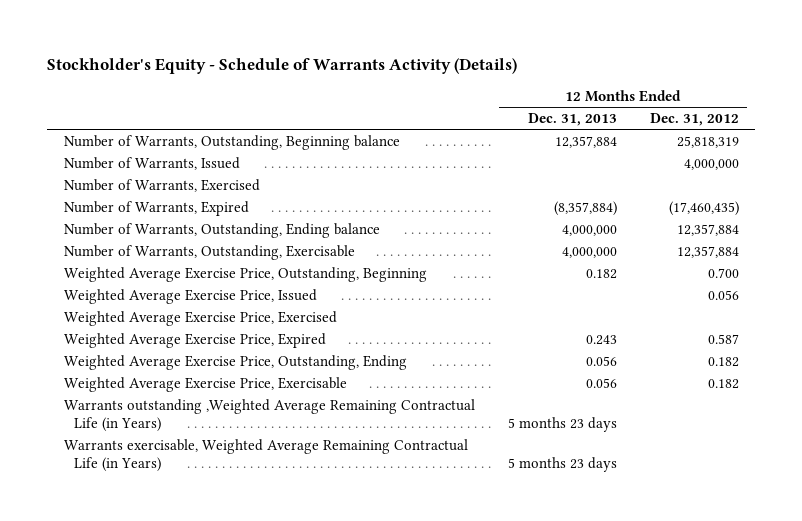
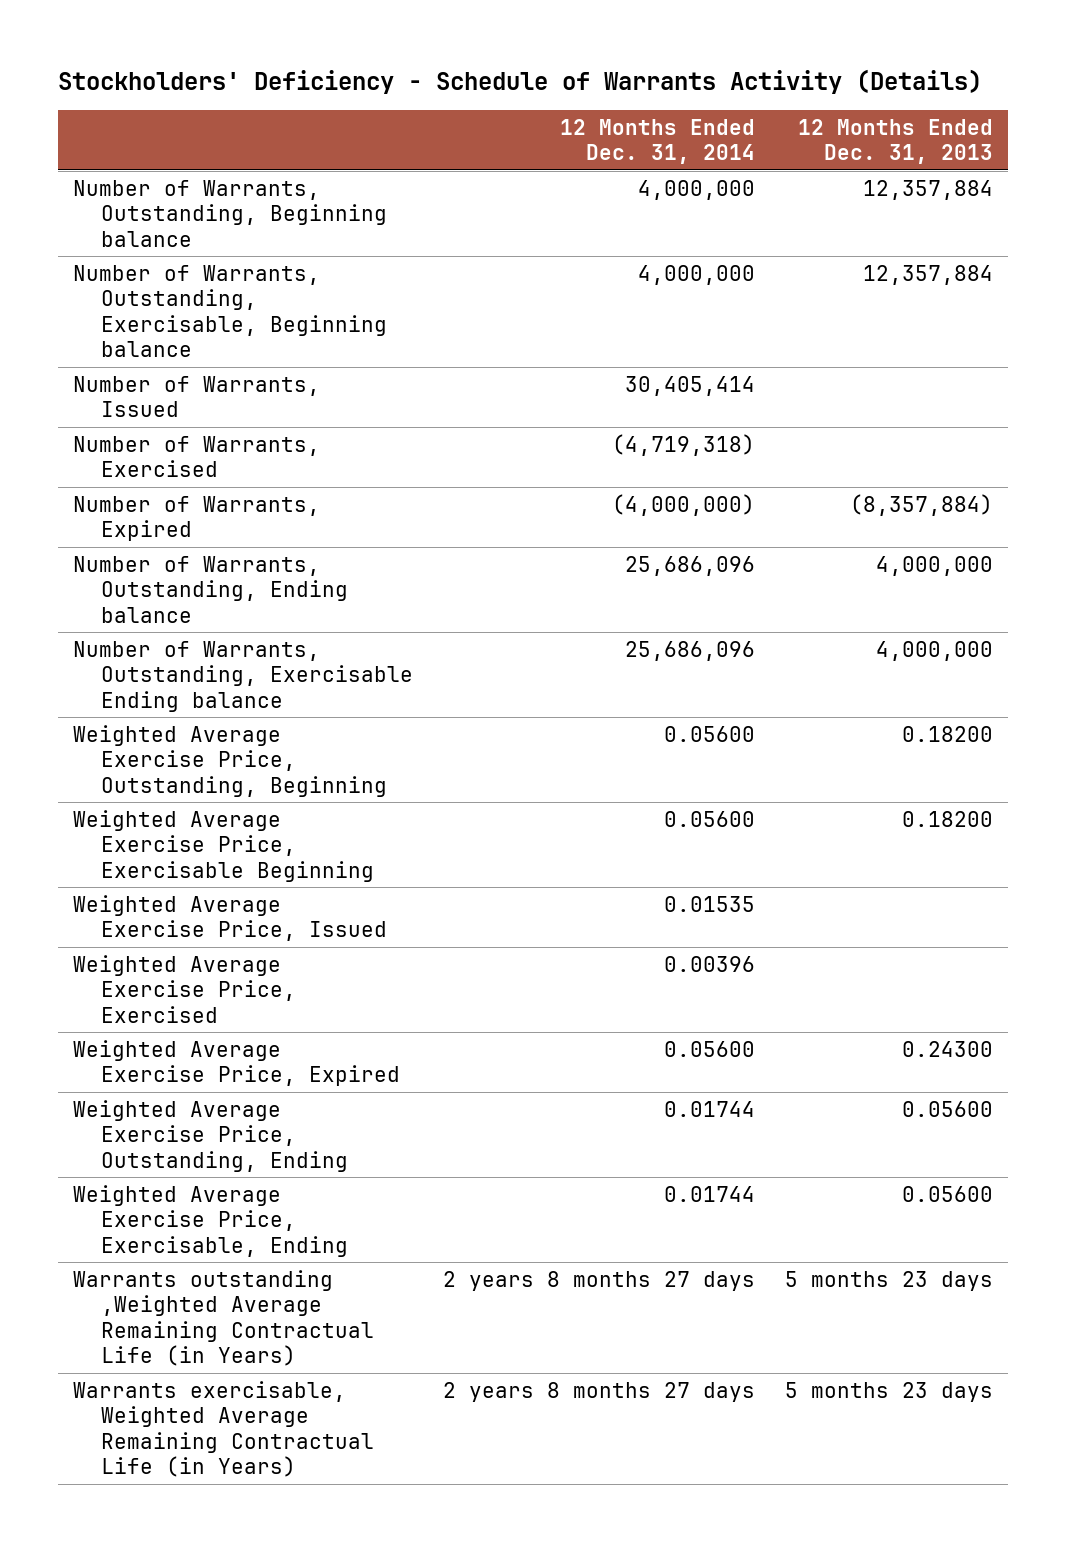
[46,58,517,75] Stockholder's Equity - Schedule of Warrants Activity (Details) -> [57,68,982,94] Stockholders' Deficiency - Schedule of Warrants Activity (Details)
[649,112,739,126] Dec. 31, 2012 -> none
none -> [560,118,756,165] 12 Months Ended Dec. 31, 2014
none -> [72,264,388,358] Number of Warrants, Outstanding, Exercisable, Beginning balance
[63,244,355,260] Number of Warrants, Outstanding, Exercisable -> [72,640,414,712] Number of Warrants, Outstanding, Exercisable Ending balance
[585,268,617,279] 0.182 -> [902,725,994,742] 0.18200
none -> [72,809,375,882] Weighted Average Exercise Price, Exercisable Beginning
[585,334,617,345] 0.243 -> [902,1040,994,1057] 0.24300
[585,355,617,366] 0.056 -> [902,1100,994,1117] 0.05600
[63,376,347,392] Weighted Average Exercise Price, Exercisable -> [72,1184,349,1257] Weighted Average Exercise Price, Exercisable, Ending
[585,377,617,388] 0.056 -> [902,1185,994,1202] 0.05600

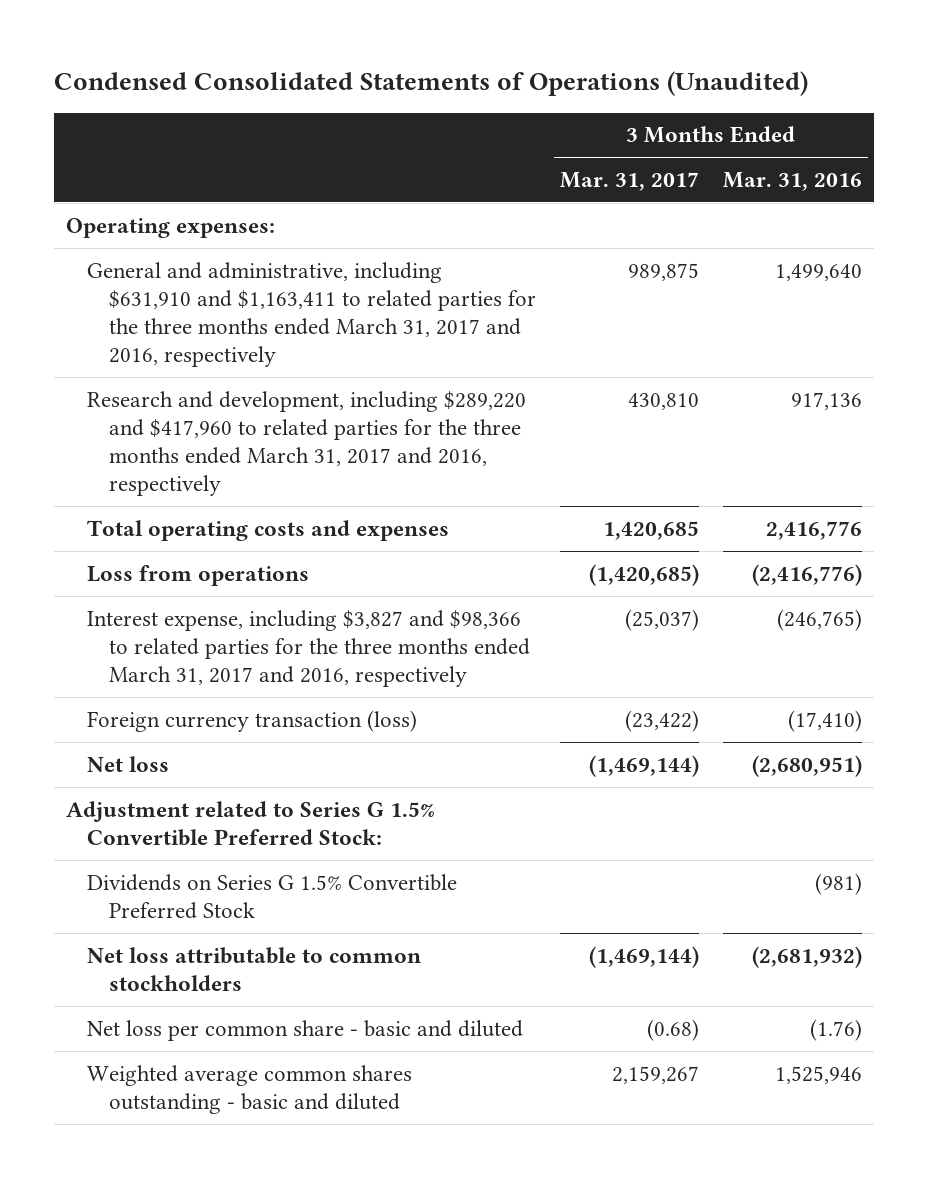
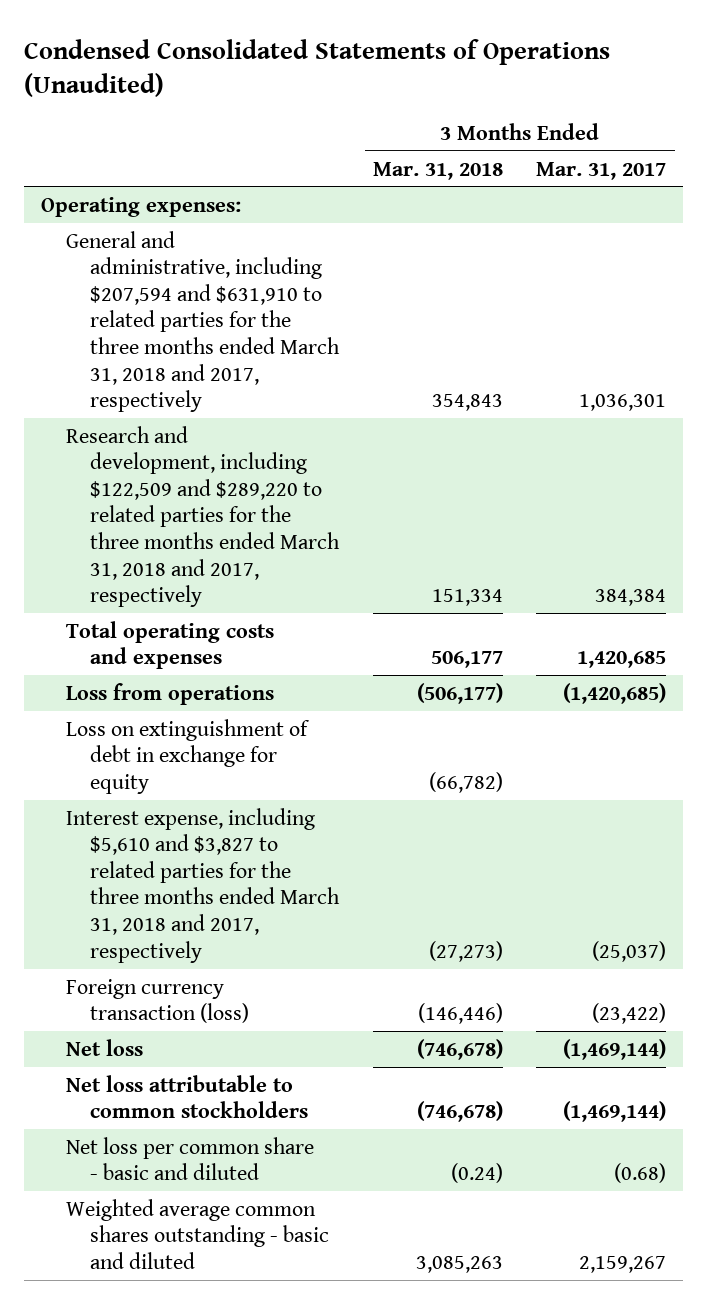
[722,171,862,191] Mar. 31, 2016 -> none
none -> [372,161,503,180] Mar. 31, 2018
[87,261,536,368] General and administrative, including $631,910 and $1,163,411 to related parties for the three months ended March 31, 2017 and 2016, respectively -> [65,230,341,413] General and administrative, including $207,594 and $631,910 to related parties for the three months ended March 31, 2018 and 2017, respectively
[627,262,699,281] 989,875 -> [579,394,667,412] 1,036,301
[87,390,527,497] Research and development, including $289,220 and $417,960 to related parties for the three months ended March 31, 2017 and 2016, respectively -> [65,425,341,608] Research and development, including $122,509 and $289,220 to related parties for the three months ended March 31, 2018 and 2017, respectively
[627,392,699,410] 430,810 -> [595,589,667,607] 384,384
none -> [65,718,310,794] Loss on extinguishment of debt in exchange for equity
[87,609,530,688] Interest expense, including $3,827 and $98,366 to related parties for the three months ended March 31, 2017 and 2016, respectively -> [65,807,341,963] Interest expense, including $5,610 and $3,827 to related parties for the three months ended March 31, 2018 and 2017, respectively
[66,800,436,846] Adjustment related to Series G 1.5% Convertible Preferred Stock: -> none
[87,873,458,919] Dividends on Series G 1.5% Convertible Preferred Stock -> none

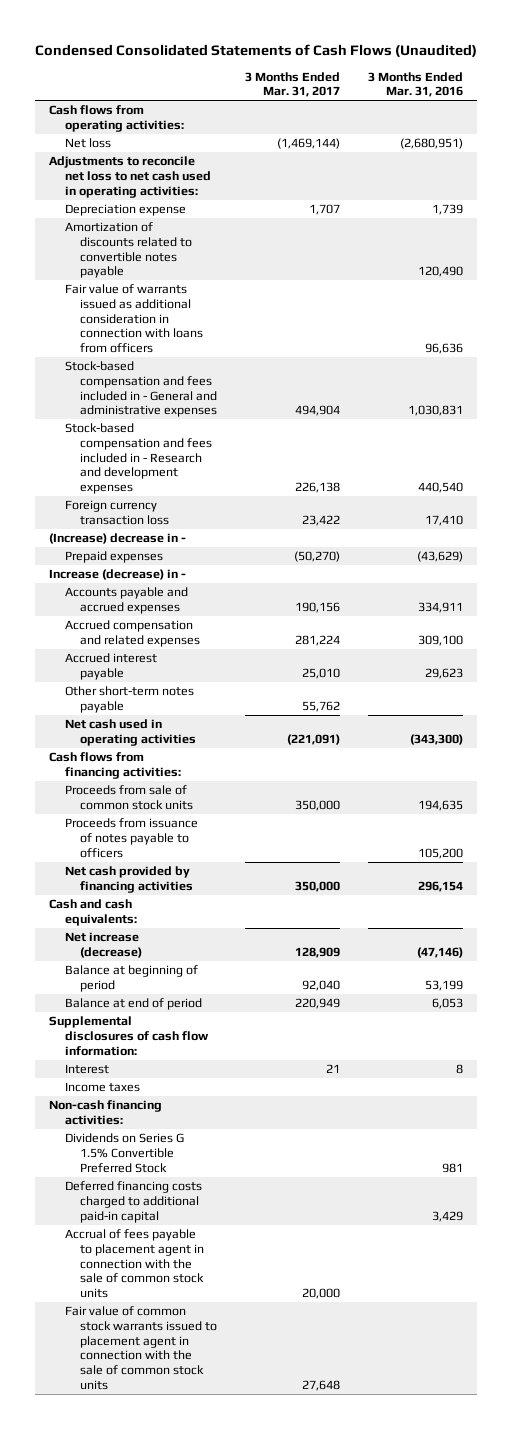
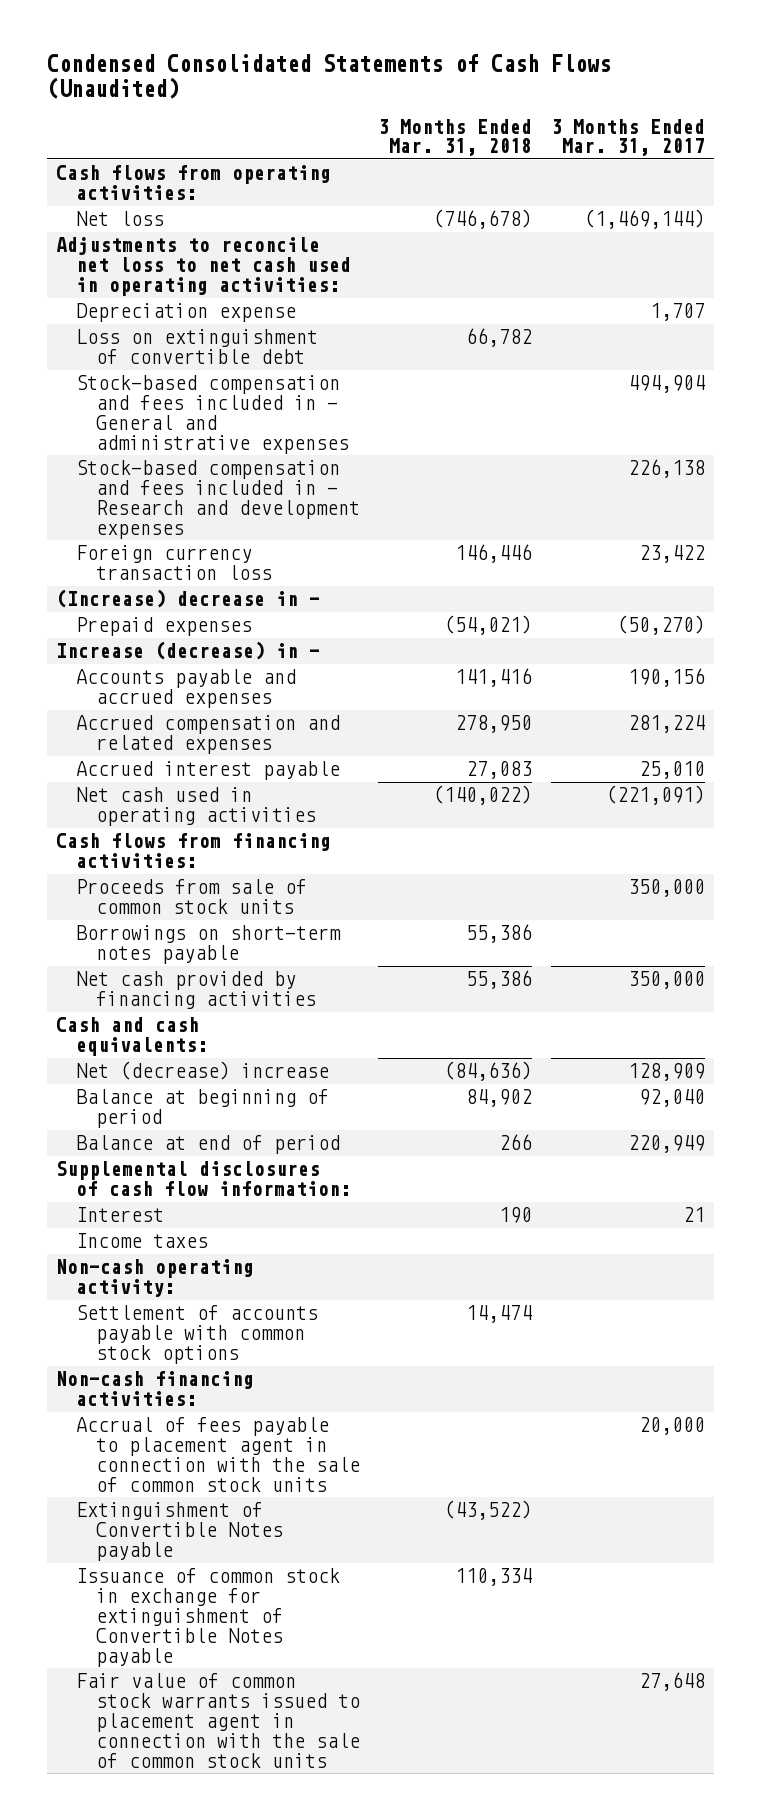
[368,71,464,98] 3 Months Ended Mar. 31, 2016 -> none
none -> [378,118,533,157] 3 Months Ended Mar. 31, 2018
[64,222,193,279] Amortization of discounts related to convertible notes payable -> none
[64,284,204,354] Fair value of warrants issued as additional consideration in connection with loans from officers -> none
none -> [75,329,318,365] Loss on extinguishment of convertible debt
[64,686,194,713] Other short-term notes payable -> none
[64,818,198,858] Proceeds from issuance of notes payable to officers -> none
none -> [75,925,341,965] Borrowings on short-term notes payable
[64,932,143,958] Net increase (decrease) -> [75,1061,329,1081] Net (decrease) increase
none -> [55,1259,254,1298] Non-cash operating activity:
none -> [75,1305,318,1365] Settlement of accounts payable with common stock options
[64,1133,184,1173] Dividends on Series G 1.5% Convertible Preferred Stock -> none
[64,1181,202,1223] Deferred financing costs charged to additional paid-in capital -> none
none -> [75,1502,283,1562] Extinguishment of Convertible Notes payable
none -> [75,1568,340,1667] Issuance of common stock in exchange for extinguishment of Convertible Notes payable

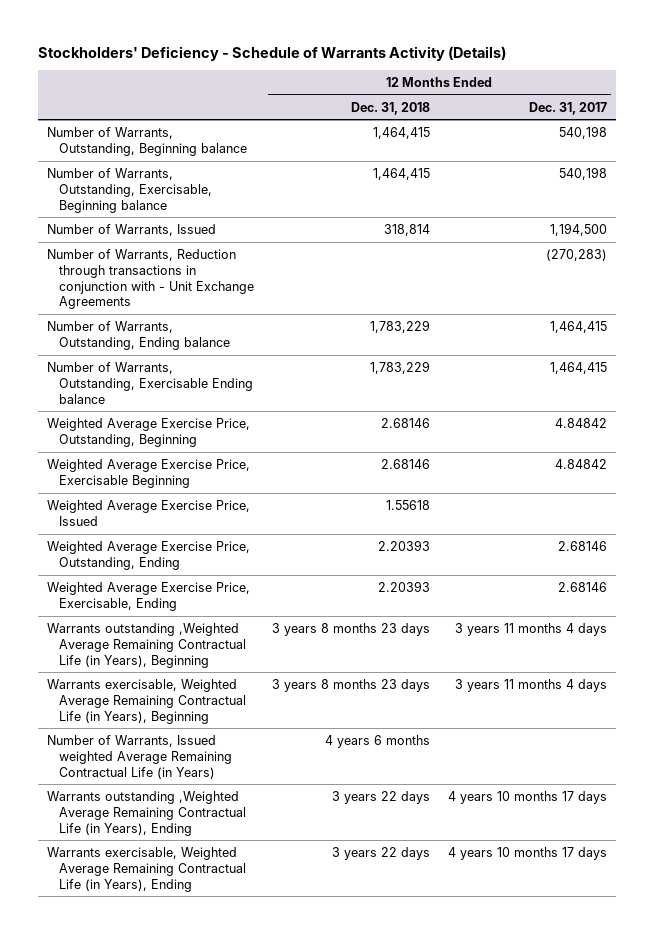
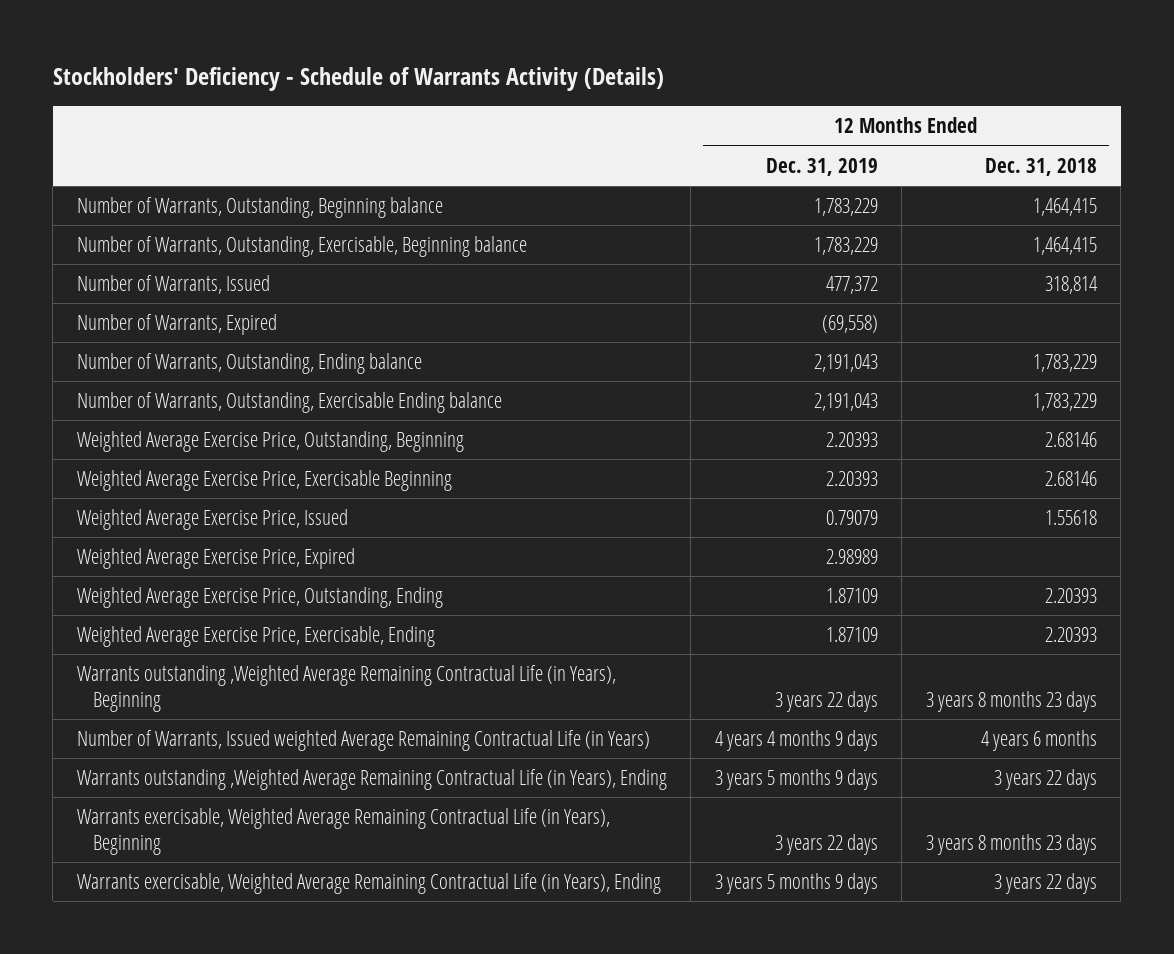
[528,101,607,115] Dec. 31, 2017 -> none
none -> [765,157,878,176] Dec. 31, 2019
[47,248,255,310] Number of Warrants, Reduction through transactions in conjunction with - Unit Exchange Agreements -> none
none -> [76,314,277,336] Number of Warrants, Expired
none -> [76,548,355,570] Weighted Average Exercise Price, Expired
[47,678,247,724] Warrants exercisable, Weighted Average Remaining Contractual Life (in Years), Beginning -> [76,808,610,855] Warrants exercisable, Weighted Average Remaining Contractual Life (in Years), Beginning

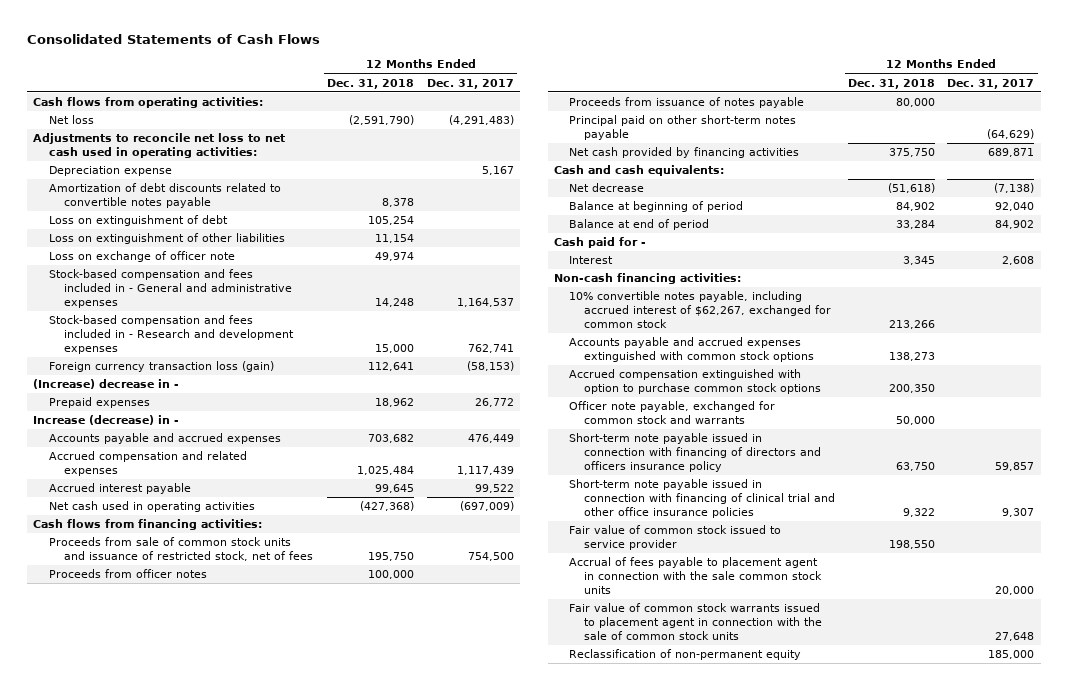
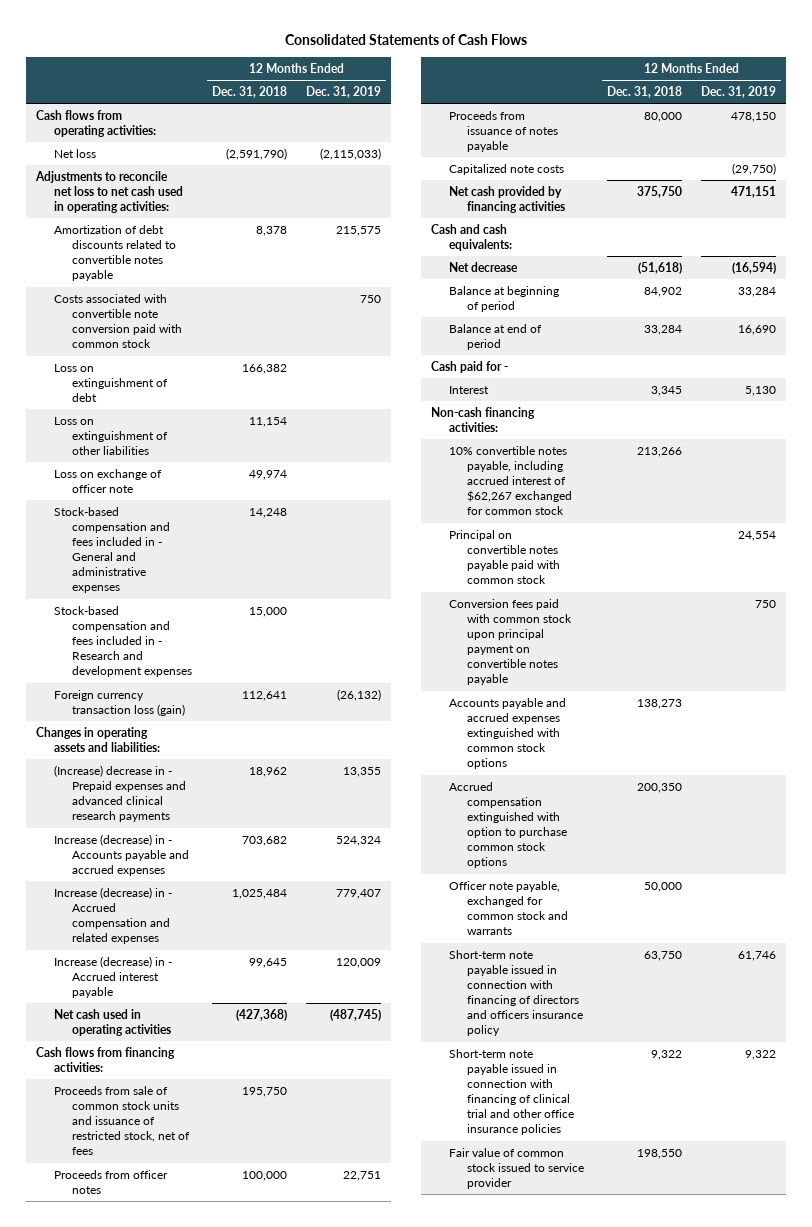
[426,78,514,89] Dec. 31, 2017 -> none
none -> [306,86,382,99] Dec. 31, 2019
[48,166,172,177] Depreciation expense -> none
none -> [54,293,183,349] Costs associated with convertible note conversion paid with common stock
[368,216,415,226] 105,254 -> [241,363,287,374] 166,382
[33,379,180,390] (Increase) decrease in - -> none
[33,415,180,426] Increase (decrease) in - -> none
none -> [36,726,161,753] Changes in operating assets and liabilities:
[48,397,150,409] Prepaid expenses -> [54,764,187,823] (Increase) decrease in - Prepaid expenses and advanced clinical research payments
[48,433,281,445] Accounts payable and accrued expenses -> [54,833,190,877] Increase (decrease) in - Accounts payable and accrued expenses
[48,451,247,476] Accrued compensation and related expenses -> [54,886,173,945] Increase (decrease) in - Accrued compensation and related expenses
[48,483,191,495] Accrued interest payable -> [54,955,173,999] Increase (decrease) in - Accrued interest payable
[569,115,797,140] Principal paid on other short-term notes payable -> none
none -> [449,163,565,175] Capitalized note costs
[569,291,832,328] 10% convertible notes payable, including accrued interest of $62,267, exchanged for common stock -> [449,445,573,516] 10% convertible notes payable, including accrued interest of $62,267 exchanged for common stock
none -> [449,529,561,585] Principal on convertible notes payable paid with common stock
none -> [449,598,573,686] Conversion fees paid with common stock upon principal payment on convertible notes payable
[569,557,823,594] Accrual of fees payable to placement agent in connection with the sale common stock units -> none
[569,603,823,640] Fair value of common stock warrants issued to placement agent in connection with the sale of common stock units -> none
[569,649,802,661] Reclassification of non-permanent equity -> none

